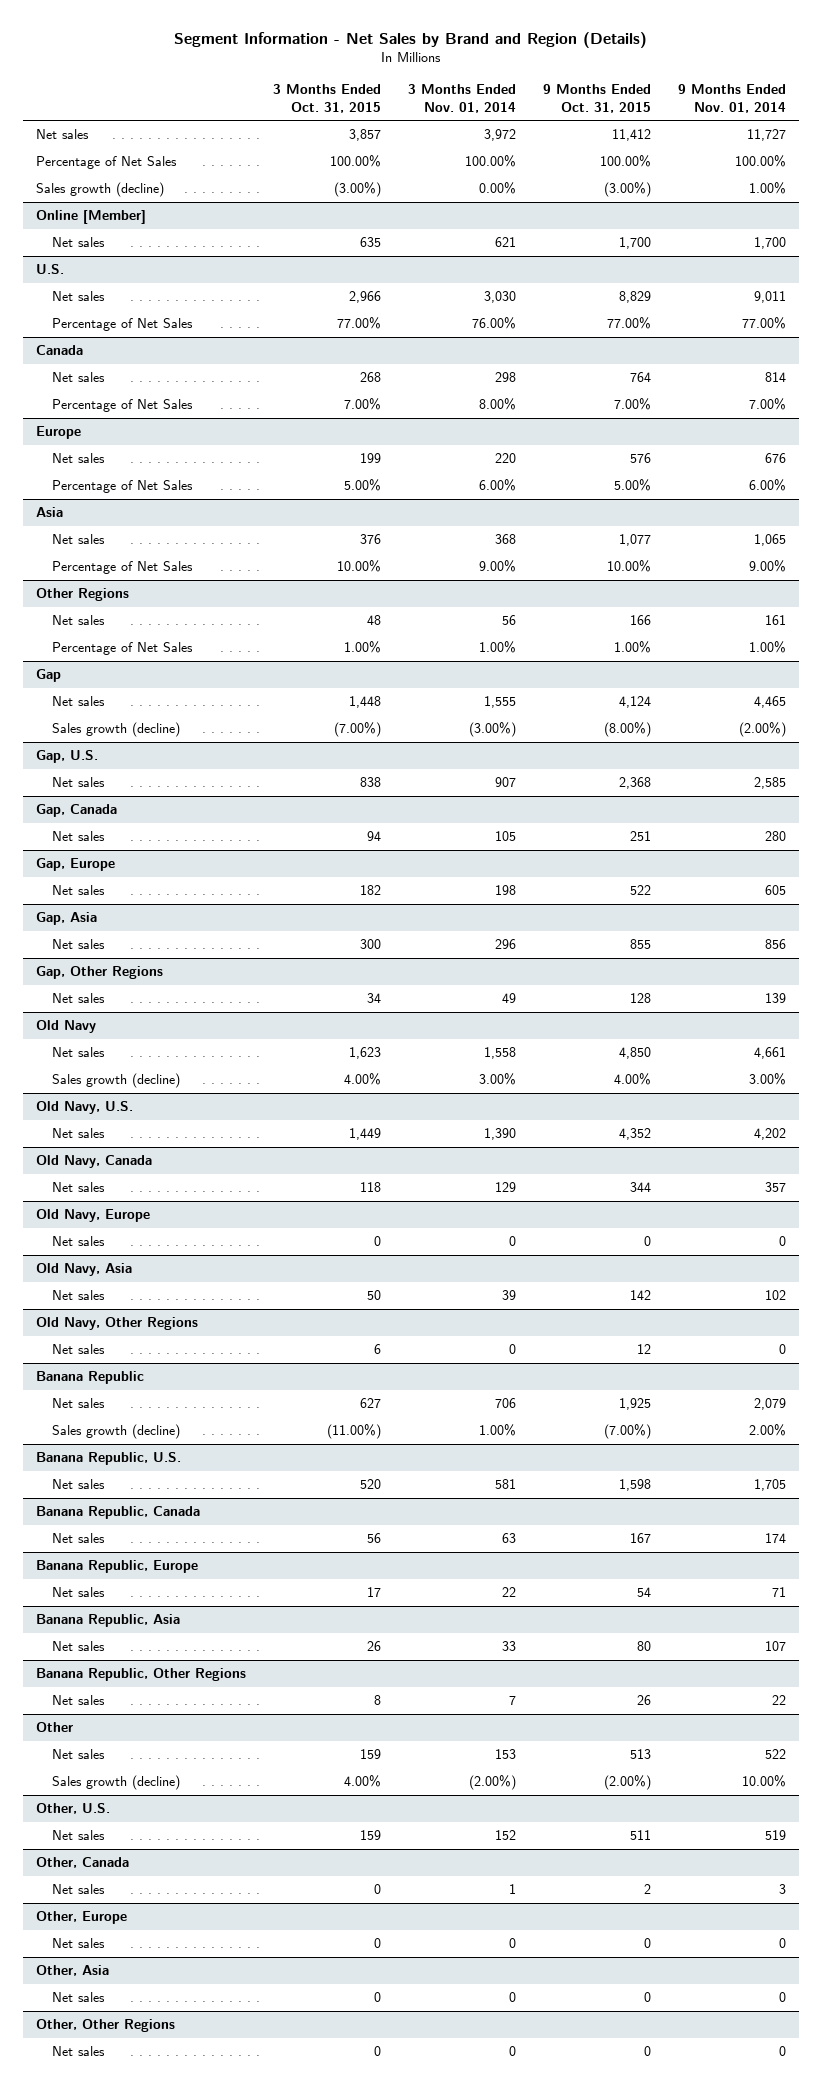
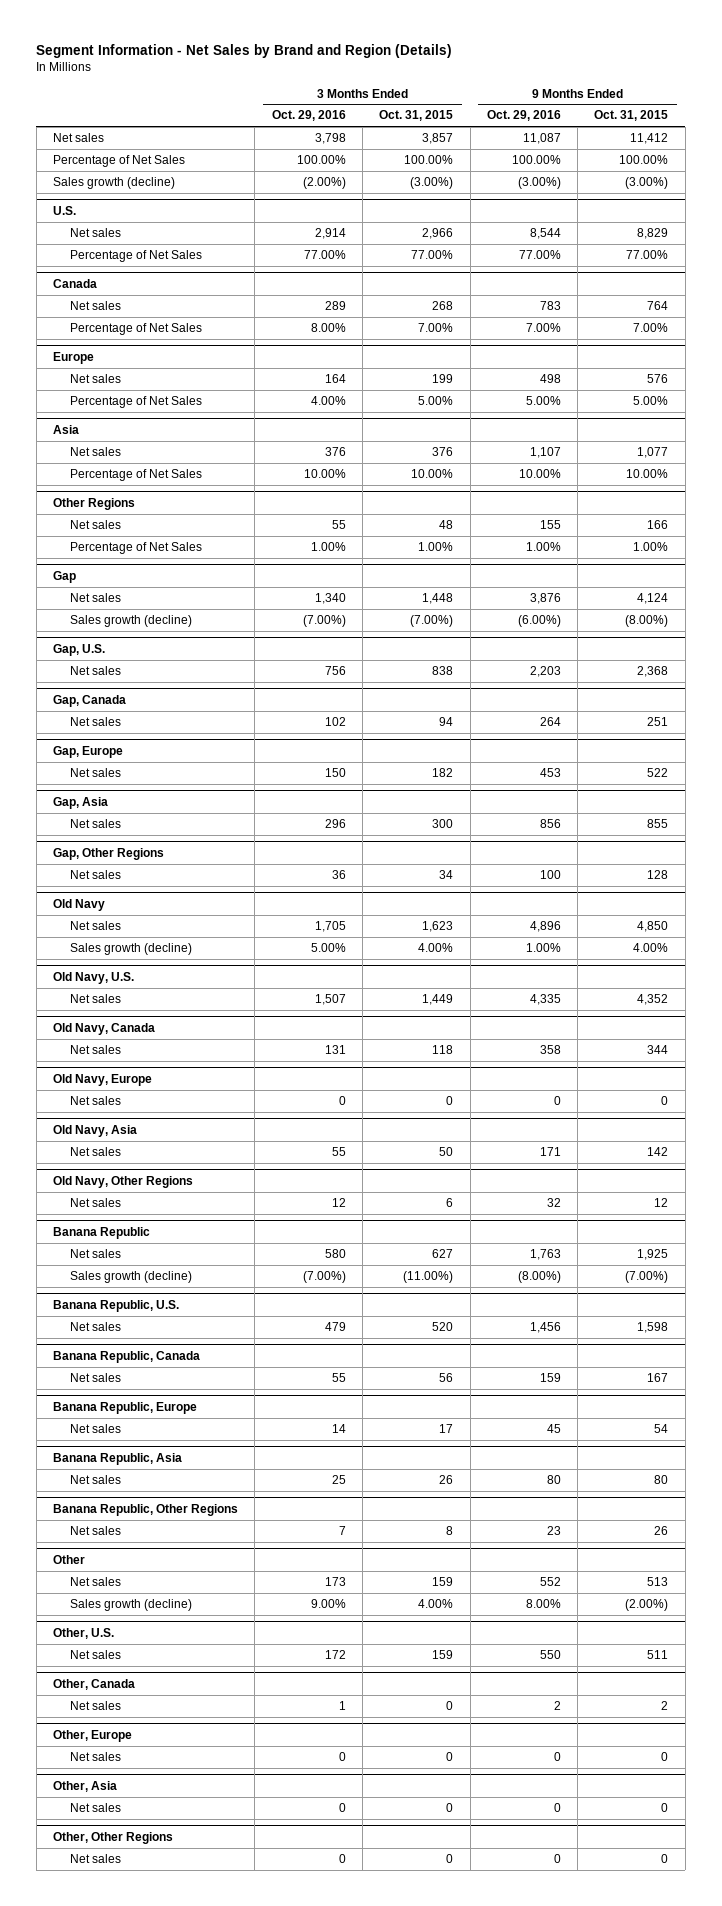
[407,83,516,113] 3 Months Ended Nov. 01, 2014 -> none
[677,83,786,113] 9 Months Ended Nov. 01, 2014 -> none
none -> [271,110,346,122] Oct. 29, 2016
none -> [486,110,561,122] Oct. 29, 2016
[36,210,147,225] Online [Member] -> none
[52,237,106,248] Net sales -> none

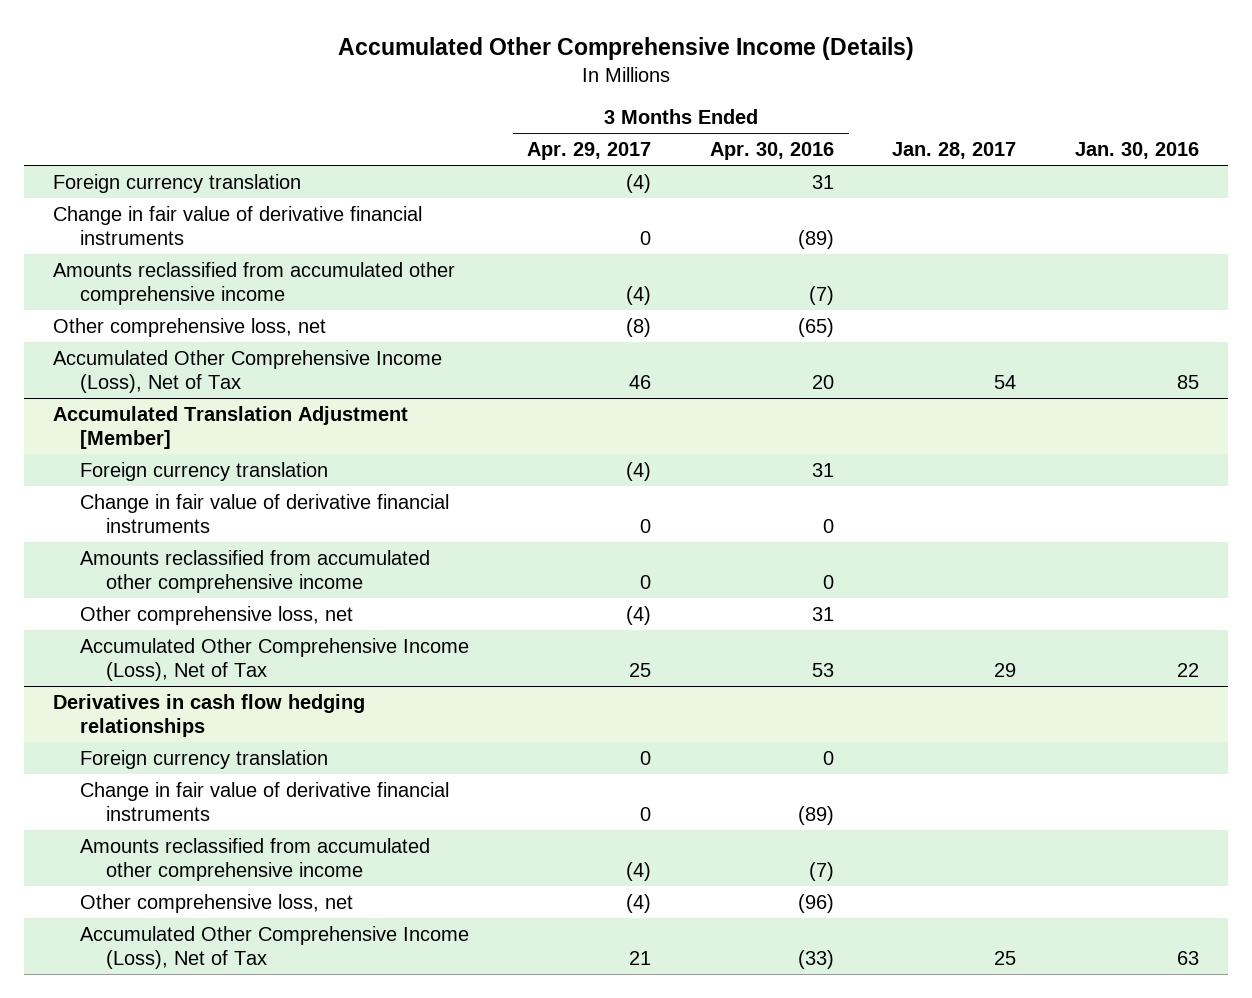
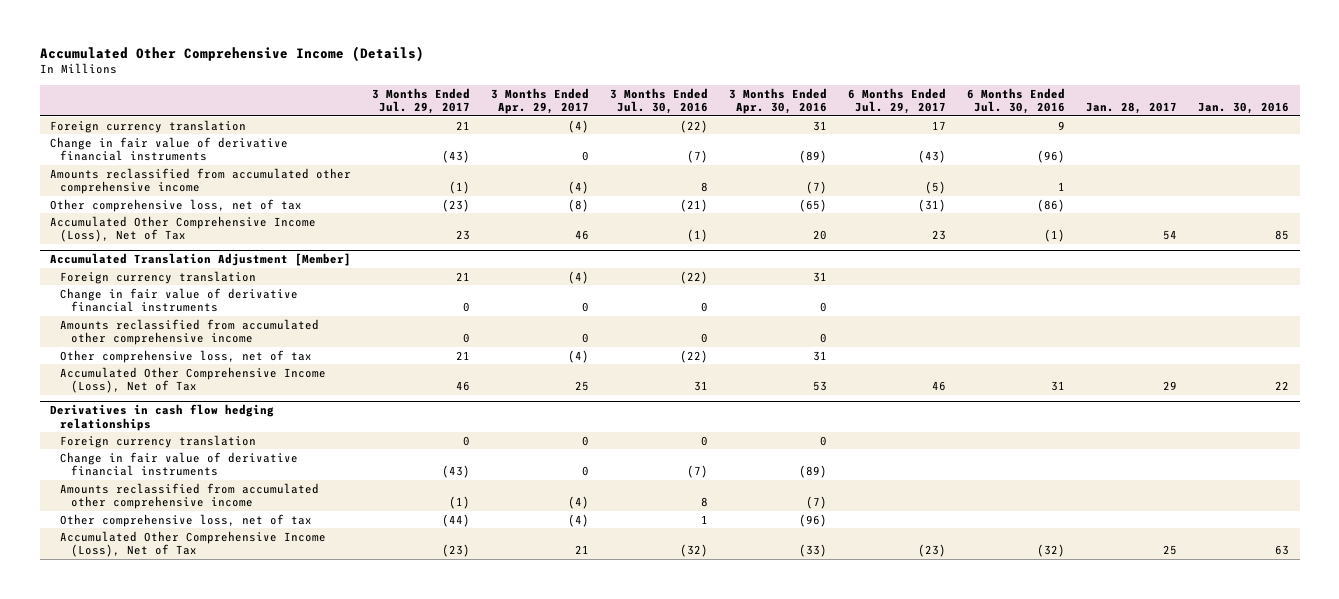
none -> [372,87,471,115] 3 Months Ended Jul. 29, 2017
none -> [610,87,709,115] 3 Months Ended Jul. 30, 2016
none -> [848,87,947,115] 6 Months Ended Jul. 29, 2017
none -> [967,87,1066,115] 6 Months Ended Jul. 30, 2016
[53,317,327,337] Other comprehensive loss, net -> [50,198,303,212] Other comprehensive loss, net of tax
[79,605,353,625] Other comprehensive loss, net -> [60,349,313,363] Other comprehensive loss, net of tax
[79,893,353,913] Other comprehensive loss, net -> [60,513,313,527] Other comprehensive loss, net of tax

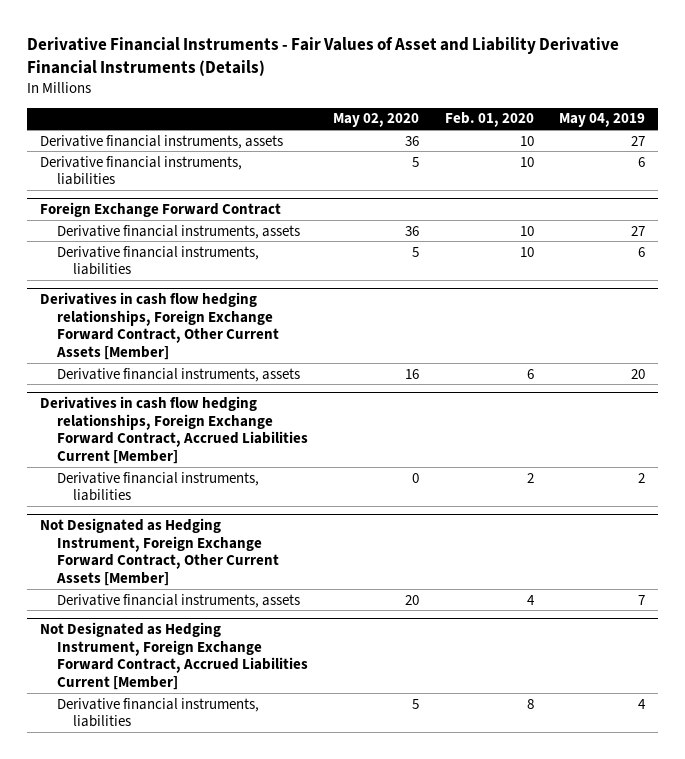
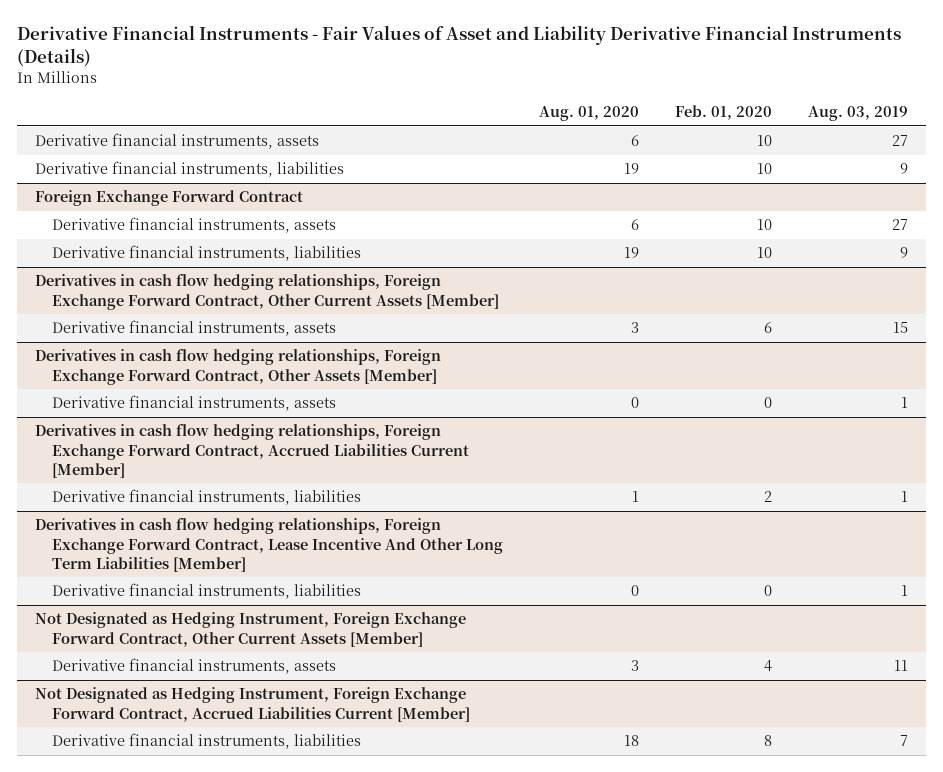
[333,113,420,128] May 02, 2020 -> none
[559,113,646,128] May 04, 2019 -> none
none -> [538,105,639,121] Aug. 01, 2020
none -> [807,105,908,121] Aug. 03, 2019
none -> [34,349,441,385] Derivatives in cash flow hedging relationships, Foreign Exchange Forward Contract, Other Assets [Member]
none -> [51,395,336,412] Derivative financial instruments, assets
none -> [34,518,503,572] Derivatives in cash flow hedging relationships, Foreign Exchange Forward Contract, Lease Incentive And Other Long Term Liabilities [Member]
none -> [51,583,361,600] Derivative financial instruments, liabilities

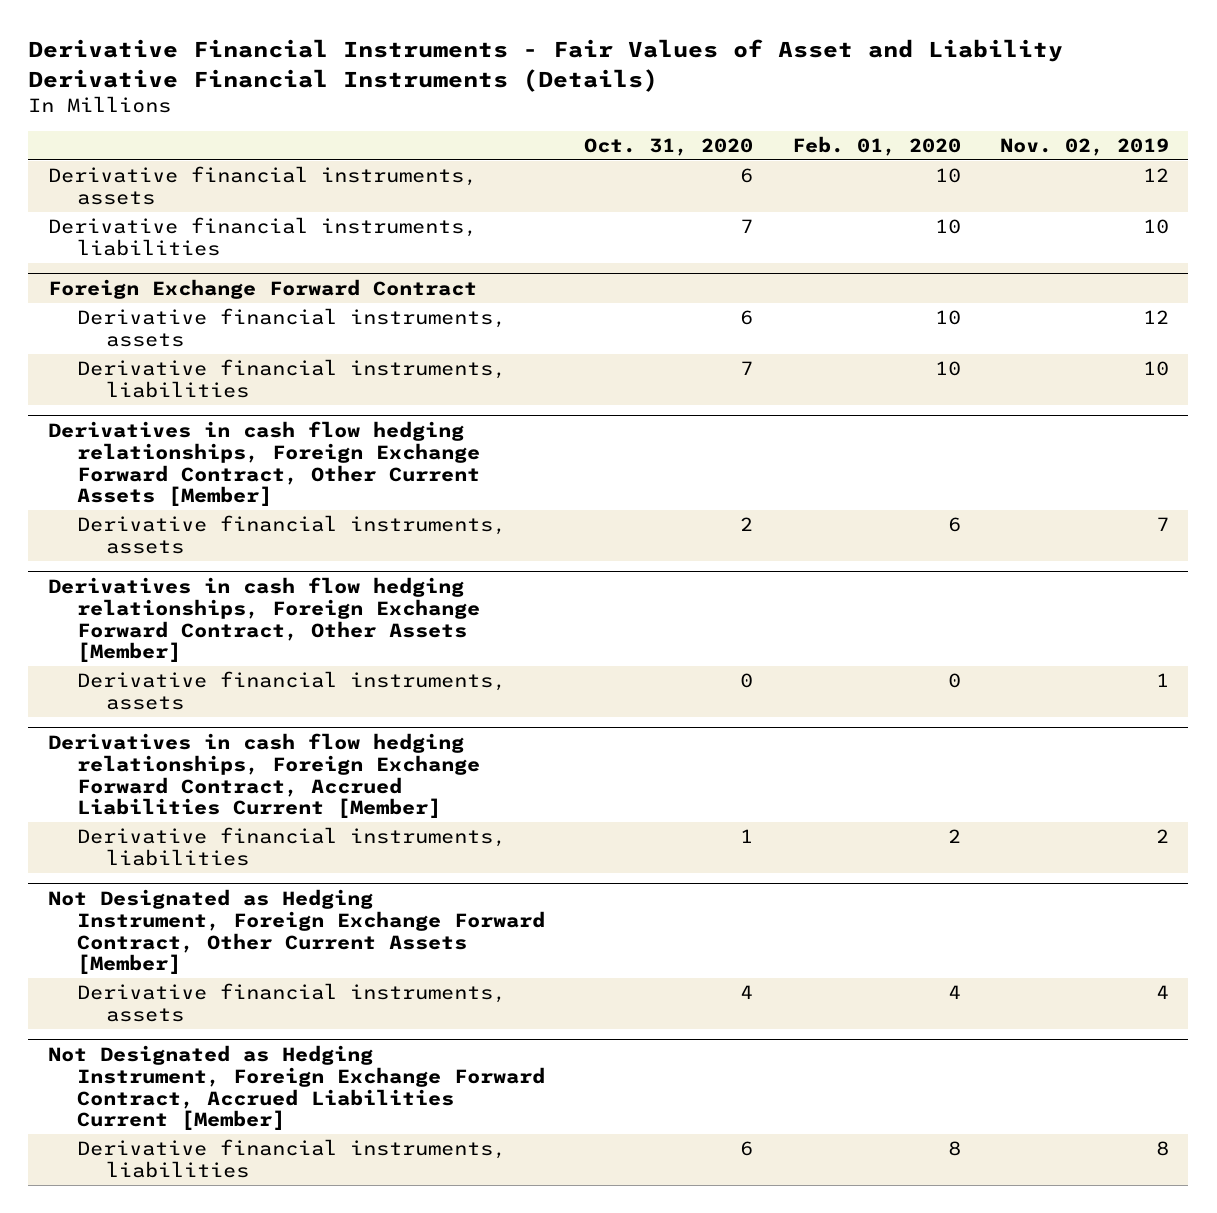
[538,105,639,121] Aug. 01, 2020 -> none
[807,105,908,121] Aug. 03, 2019 -> none
none -> [583,137,753,156] Oct. 31, 2020
none -> [999,137,1169,156] Nov. 02, 2019
[34,518,503,572] Derivatives in cash flow hedging relationships, Foreign Exchange Forward Contract, Lease Incentive And Other Long Term Liabilities [Member] -> none
[51,583,361,600] Derivative financial instruments, liabilities -> none

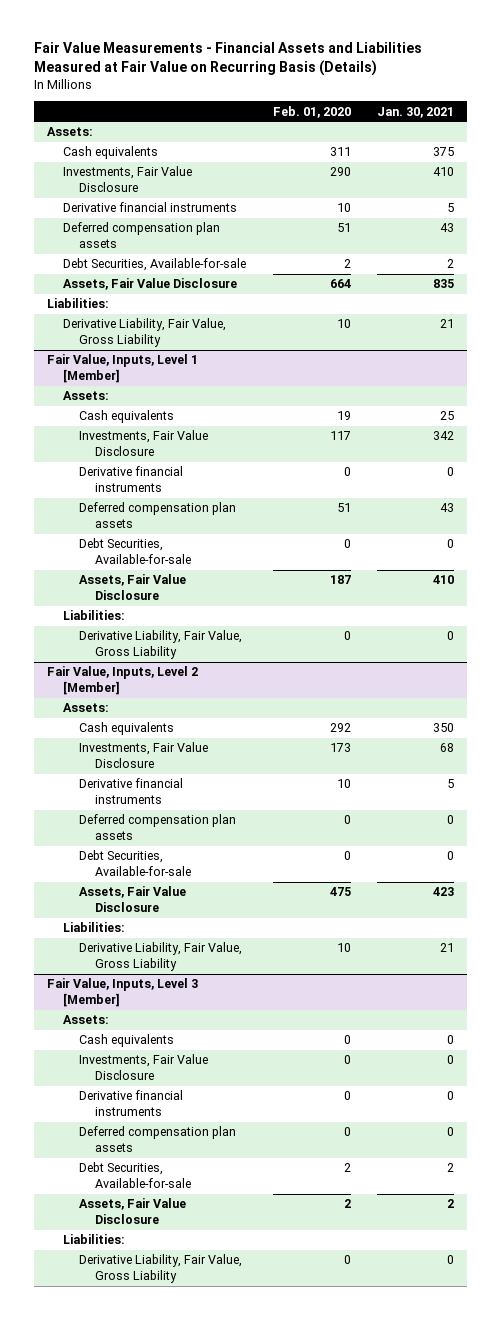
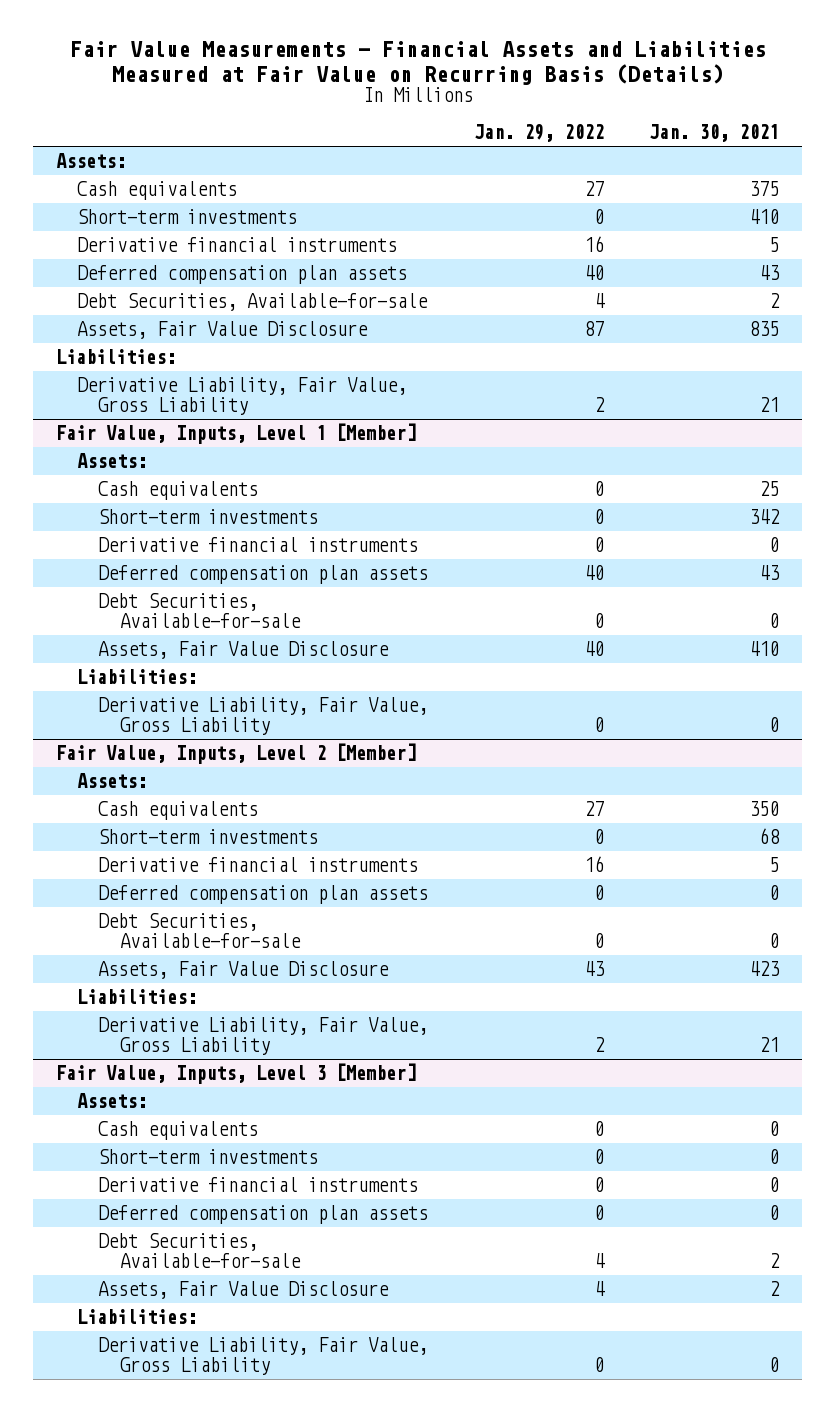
[272,105,351,118] Feb. 01, 2020 -> none
none -> [473,124,604,143] Jan. 29, 2022
[63,166,193,193] Investments, Fair Value Disclosure -> none
none -> [77,209,298,225] Short-term investments
[78,430,208,457] Investments, Fair Value Disclosure -> [98,509,319,525] Short-term investments
[78,742,208,769] Investments, Fair Value Disclosure -> none
none -> [98,829,319,845] Short-term investments
[78,1054,208,1081] Investments, Fair Value Disclosure -> none
none -> [98,1149,319,1165] Short-term investments

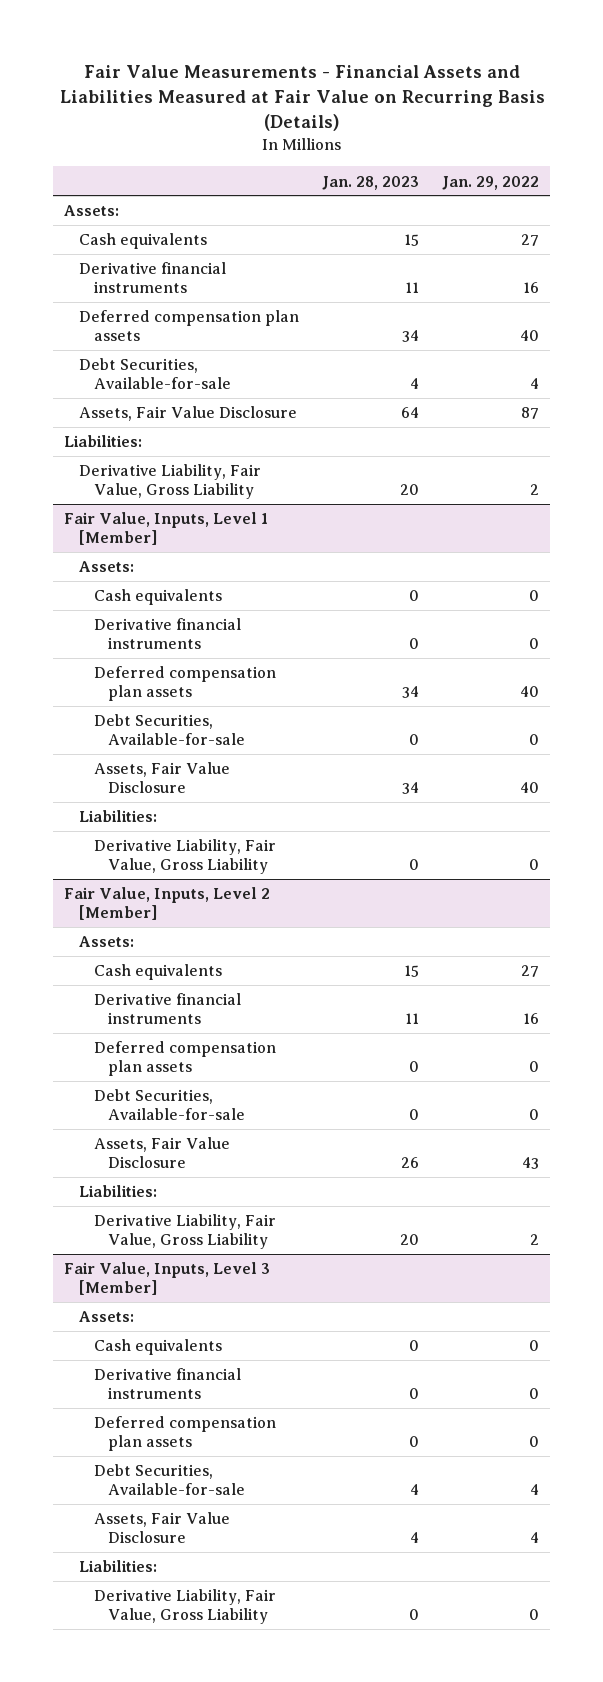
[649,124,780,143] Jan. 30, 2021 -> none
none -> [321,175,419,190] Jan. 28, 2023
[77,209,298,225] Short-term investments -> none
[98,509,319,525] Short-term investments -> none
[98,829,319,845] Short-term investments -> none
[98,1149,319,1165] Short-term investments -> none

